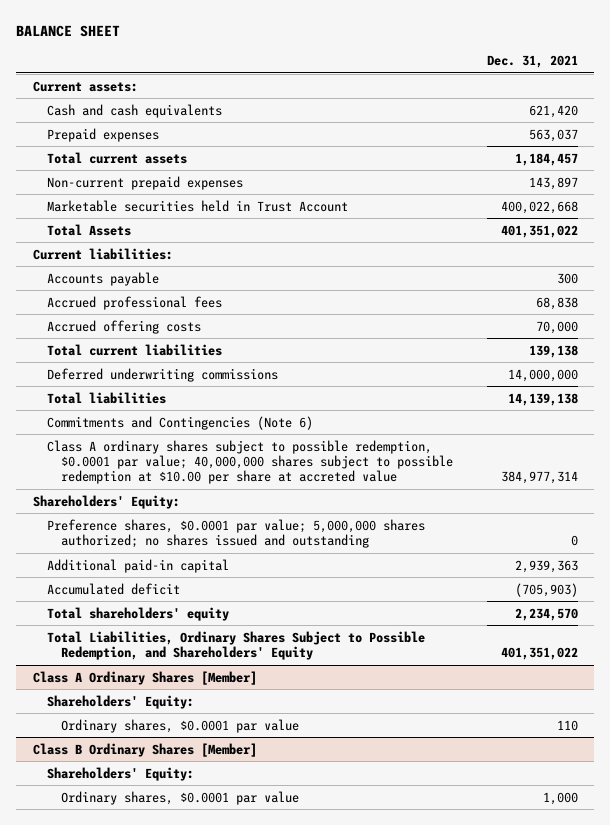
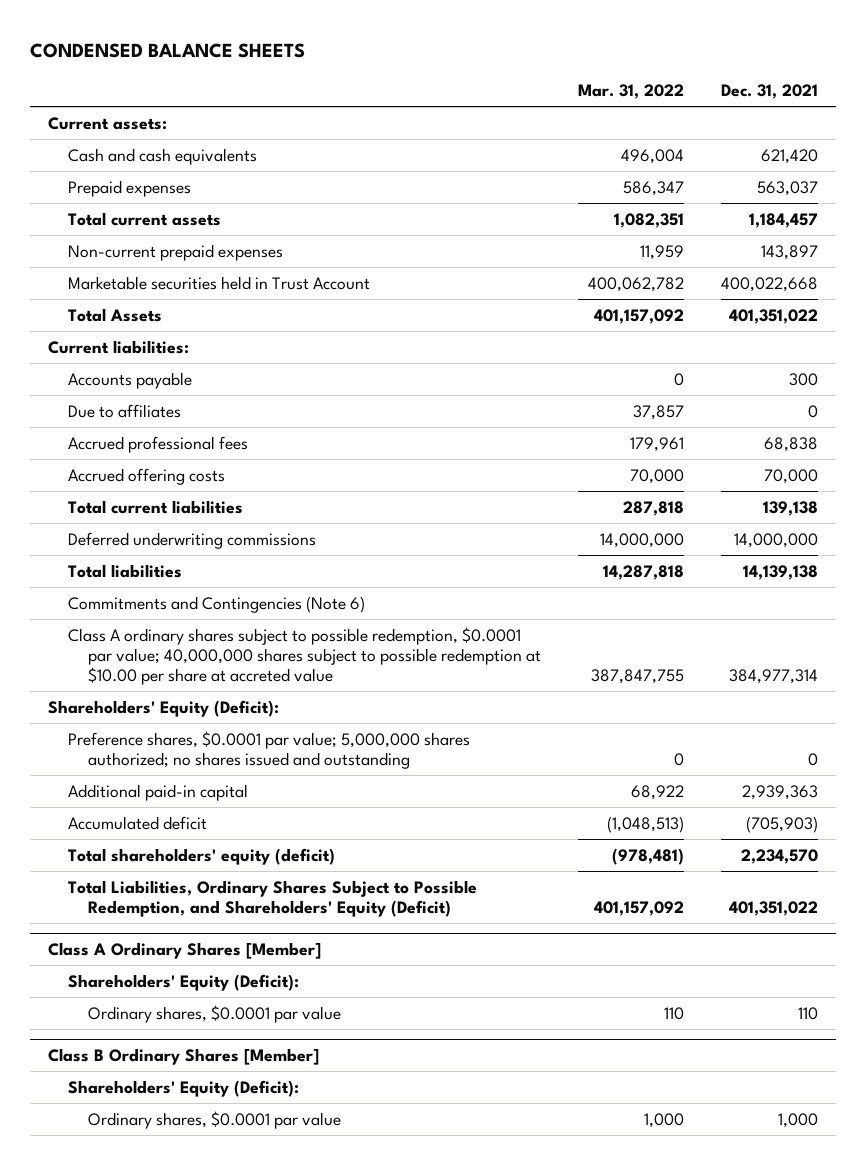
[16,24,121,37] BALANCE SHEET -> [29,42,305,58] CONDENSED BALANCE SHEETS
none -> [577,84,684,100] Mar. 31, 2022
none -> [68,403,182,418] Due to affiliates
[32,494,180,509] Shareholders' Equity: -> [48,699,280,717] Shareholders' Equity (Deficit):
[46,606,229,621] Total shareholders' equity -> [68,847,336,865] Total shareholders' equity (deficit)
[46,630,425,660] Total Liabilities, Ordinary Shares Subject to Possible Redemption, and Shareholders' Equity -> [68,879,478,917] Total Liabilities, Ordinary Shares Subject to Possible Redemption, and Shareholders' Equity (Deficit)
[46,694,194,709] Shareholders' Equity: -> [68,973,300,991] Shareholders' Equity (Deficit):
[46,766,194,781] Shareholders' Equity: -> [68,1079,300,1097] Shareholders' Equity (Deficit):

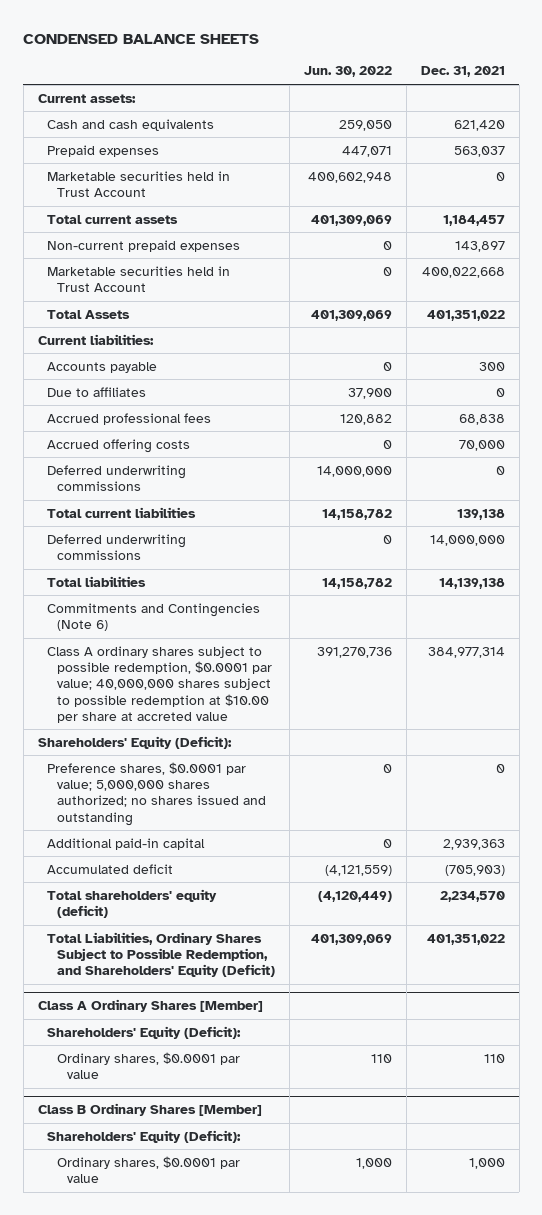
[577,84,684,100] Mar. 31, 2022 -> none
none -> [304,66,393,78] Jun. 30, 2022
none -> [47,170,231,198] Marketable securities held in Trust Account
none -> [47,464,187,492] Deferred underwriting commissions

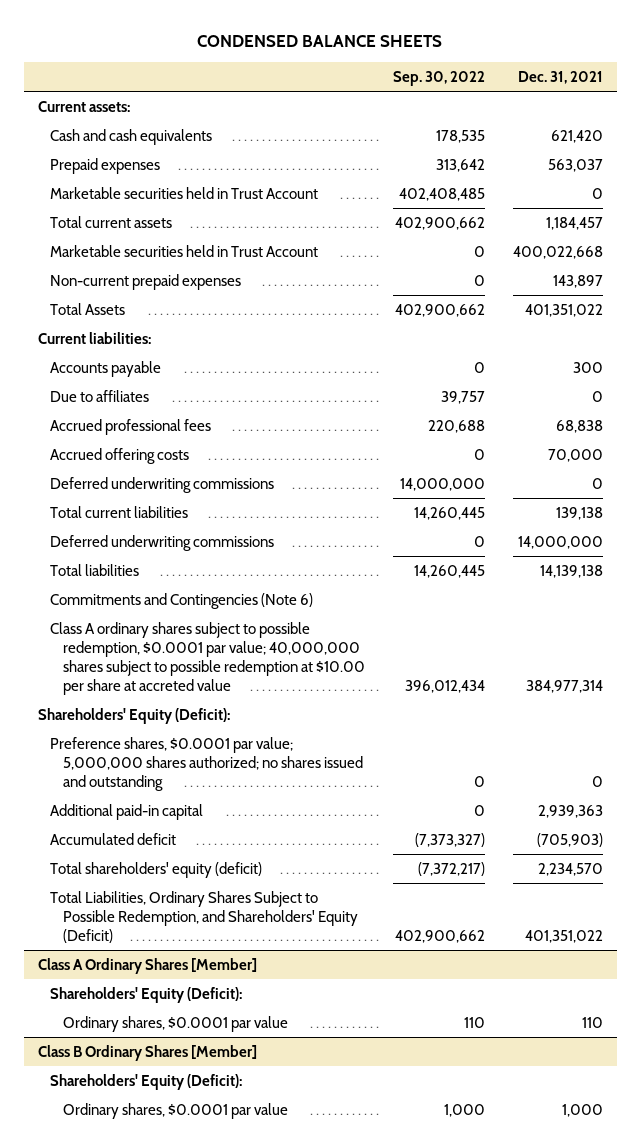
[304,66,393,78] Jun. 30, 2022 -> none
none -> [392,70,485,86] Sep. 30, 2022
[47,239,241,252] Non-current prepaid expenses -> [50,273,242,290] Non-current prepaid expenses

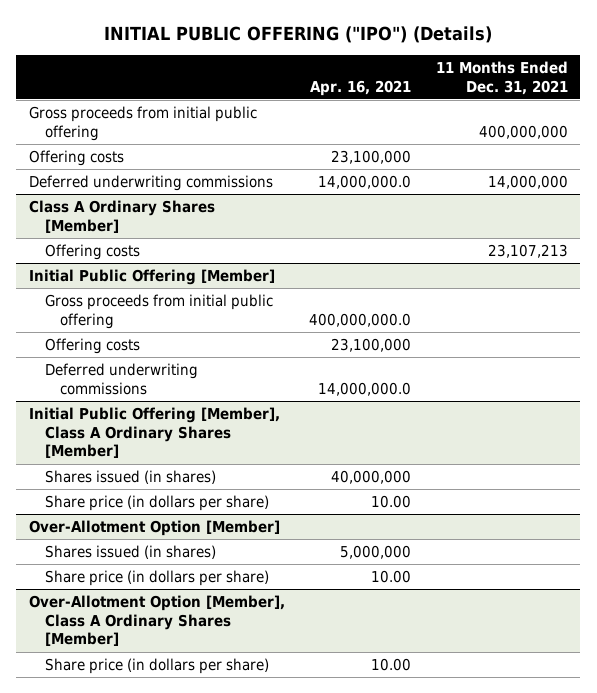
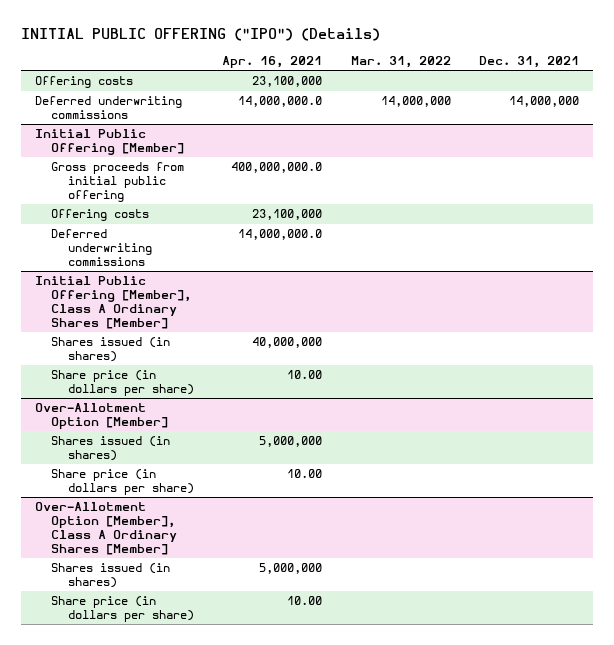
[436,60,569,95] 11 Months Ended Dec. 31, 2021 -> none
none -> [350,55,451,68] Mar. 31, 2022
none -> [479,55,580,68] Dec. 31, 2021
[28,106,257,141] Gross proceeds from initial public offering -> none
[28,200,215,233] Class A Ordinary Shares [Member] -> none
[44,244,140,261] Offering costs -> none
none -> [51,563,171,589] Shares issued (in shares)

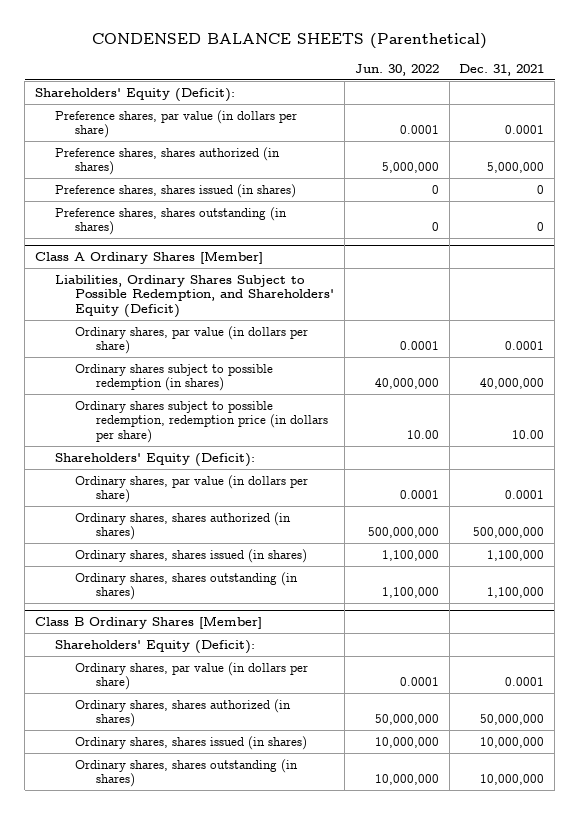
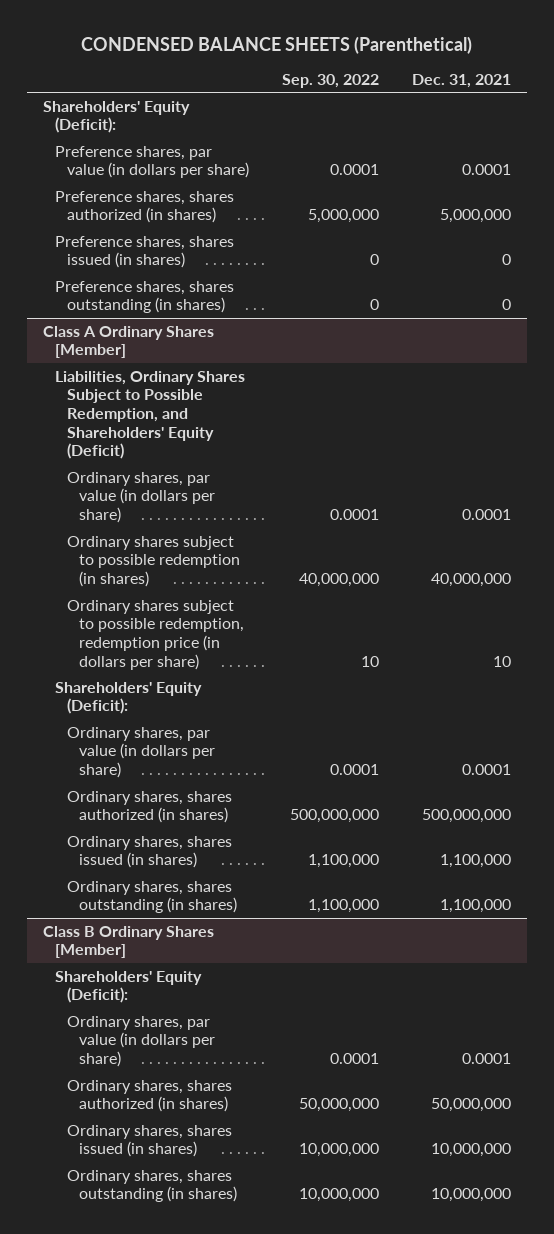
[354,63,439,76] Jun. 30, 2022 -> none
none -> [281,73,379,88] Sep. 30, 2022
[512,430,545,440] 10.00 -> [492,655,511,667] 10

